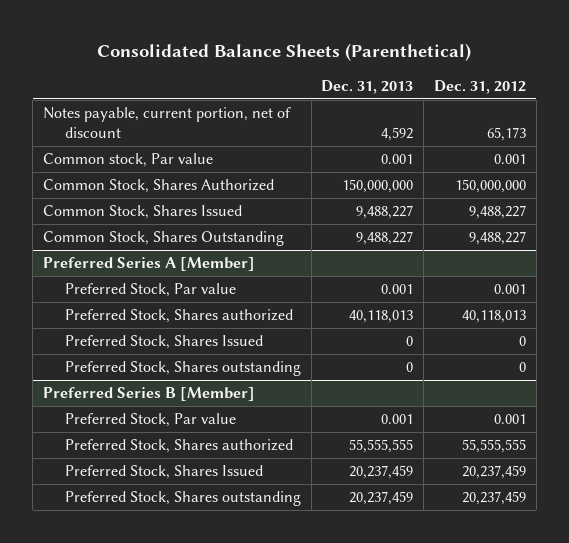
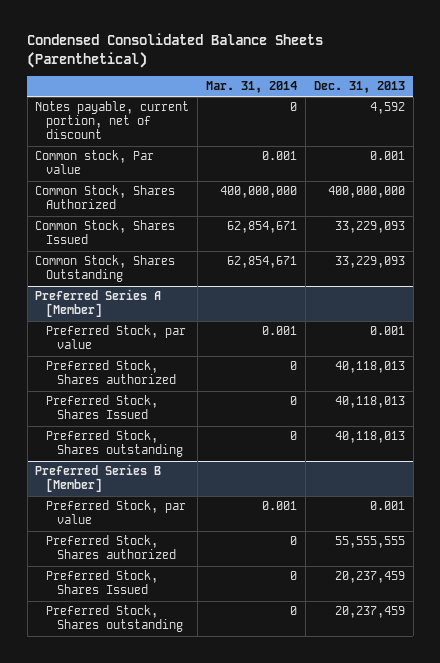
[97,43,472,62] Consolidated Balance Sheets (Parenthetical) -> [27,33,324,68] Condensed Consolidated Balance Sheets (Parenthetical)
[433,80,526,95] Dec. 31, 2012 -> none
none -> [206,80,298,93] Mar. 31, 2014
[342,179,414,194] 150,000,000 -> [327,186,405,199] 400,000,000
[356,205,414,220] 9,488,227 -> [334,221,405,234] 33,229,093
[356,231,414,246] 9,488,227 -> [334,256,405,269] 33,229,093
[65,283,237,298] Preferred Stock, Par value -> [46,325,187,350] Preferred Stock, par value
[406,336,414,347] 0 -> [334,396,405,409] 40,118,013
[406,362,414,373] 0 -> [334,431,405,444] 40,118,013
[65,413,237,428] Preferred Stock, Par value -> [46,500,187,525] Preferred Stock, par value

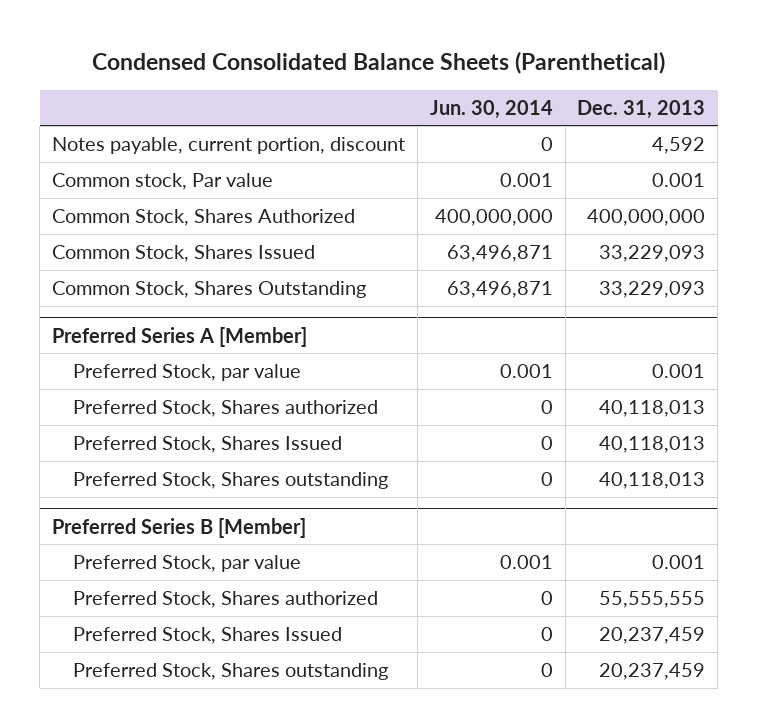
[206,80,298,93] Mar. 31, 2014 -> none
none -> [429,99,553,119] Jun. 30, 2014
[35,101,190,140] Notes payable, current portion, net of discount -> [51,136,405,154] Notes payable, current portion, discount

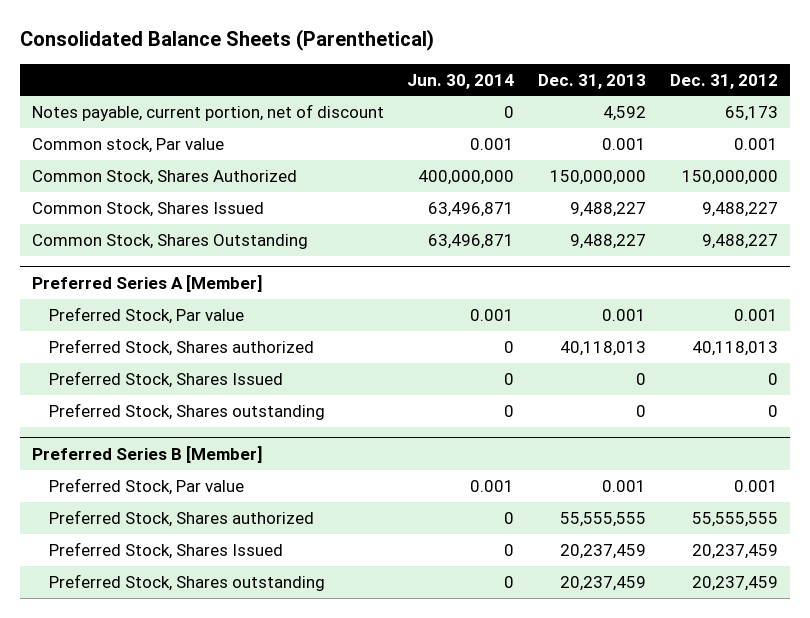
[91,51,665,75] Condensed Consolidated Balance Sheets (Parenthetical) -> [19,29,434,52] Consolidated Balance Sheets (Parenthetical)
none -> [670,73,779,89] Dec. 31, 2012
[51,136,405,154] Notes payable, current portion, discount -> [31,103,384,121] Notes payable, current portion, net of discount
[587,208,706,226] 400,000,000 -> [550,169,647,185] 150,000,000
[599,244,706,262] 33,229,093 -> [570,201,647,217] 9,488,227
[599,280,706,298] 33,229,093 -> [570,233,647,249] 9,488,227
[72,363,301,381] Preferred Stock, par value -> [49,306,245,324] Preferred Stock, Par value
[599,435,706,453] 40,118,013 -> [636,372,647,385] 0
[599,471,706,489] 40,118,013 -> [636,404,647,417] 0
[72,554,301,572] Preferred Stock, par value -> [49,477,245,495] Preferred Stock, Par value

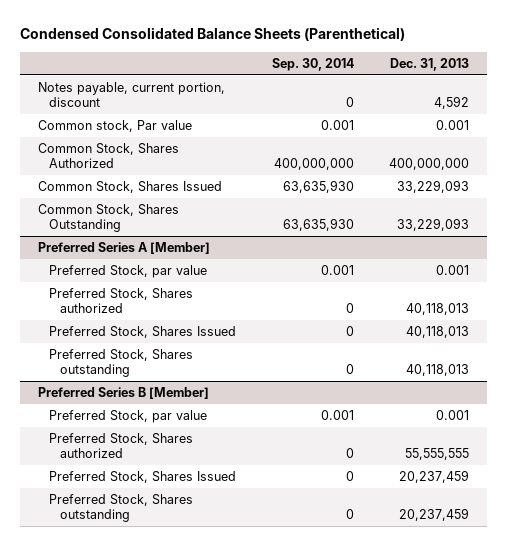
[19,29,434,52] Consolidated Balance Sheets (Parenthetical) -> [20,27,406,42] Condensed Consolidated Balance Sheets (Parenthetical)
[407,73,515,89] Jun. 30, 2014 -> none
[670,73,779,89] Dec. 31, 2012 -> none
none -> [271,57,354,71] Sep. 30, 2014
[31,103,384,121] Notes payable, current portion, net of discount -> [38,82,226,107] Notes payable, current portion, discount
[550,169,647,185] 150,000,000 -> [389,157,470,170] 400,000,000
[570,201,647,217] 9,488,227 -> [397,180,470,194] 33,229,093
[570,233,647,249] 9,488,227 -> [397,217,470,231] 33,229,093
[49,306,245,324] Preferred Stock, Par value -> [49,265,208,279] Preferred Stock, par value
[636,372,647,385] 0 -> [406,326,470,339] 40,118,013
[636,404,647,417] 0 -> [406,363,470,376] 40,118,013
[49,477,245,495] Preferred Stock, Par value -> [49,410,208,424] Preferred Stock, par value

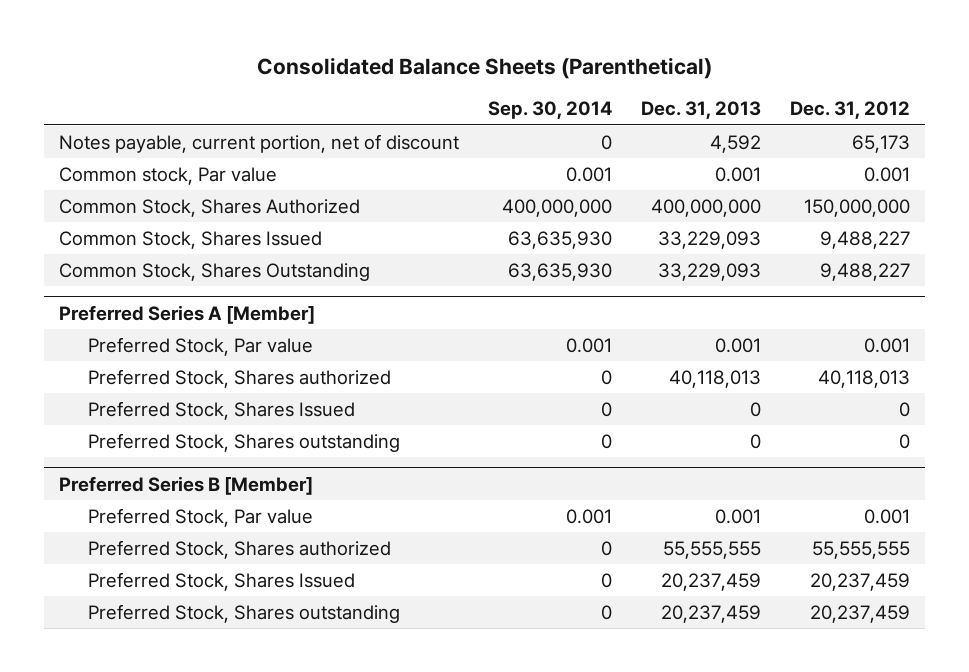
[20,27,406,42] Condensed Consolidated Balance Sheets (Parenthetical) -> [256,56,712,79] Consolidated Balance Sheets (Parenthetical)
none -> [790,101,911,120] Dec. 31, 2012
[38,82,226,107] Notes payable, current portion, discount -> [58,133,459,153] Notes payable, current portion, net of discount
[49,265,208,279] Preferred Stock, par value -> [87,336,313,356] Preferred Stock, Par value
[406,326,470,339] 40,118,013 -> [750,401,762,417] 0
[406,363,470,376] 40,118,013 -> [750,433,762,449] 0
[49,410,208,424] Preferred Stock, par value -> [87,507,313,527] Preferred Stock, Par value

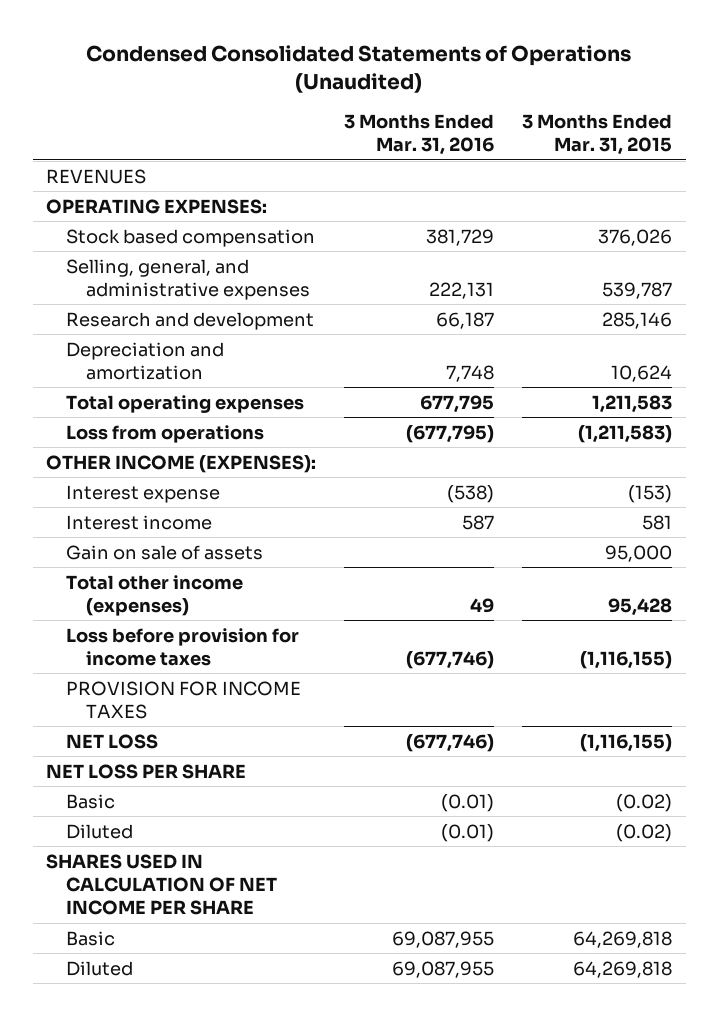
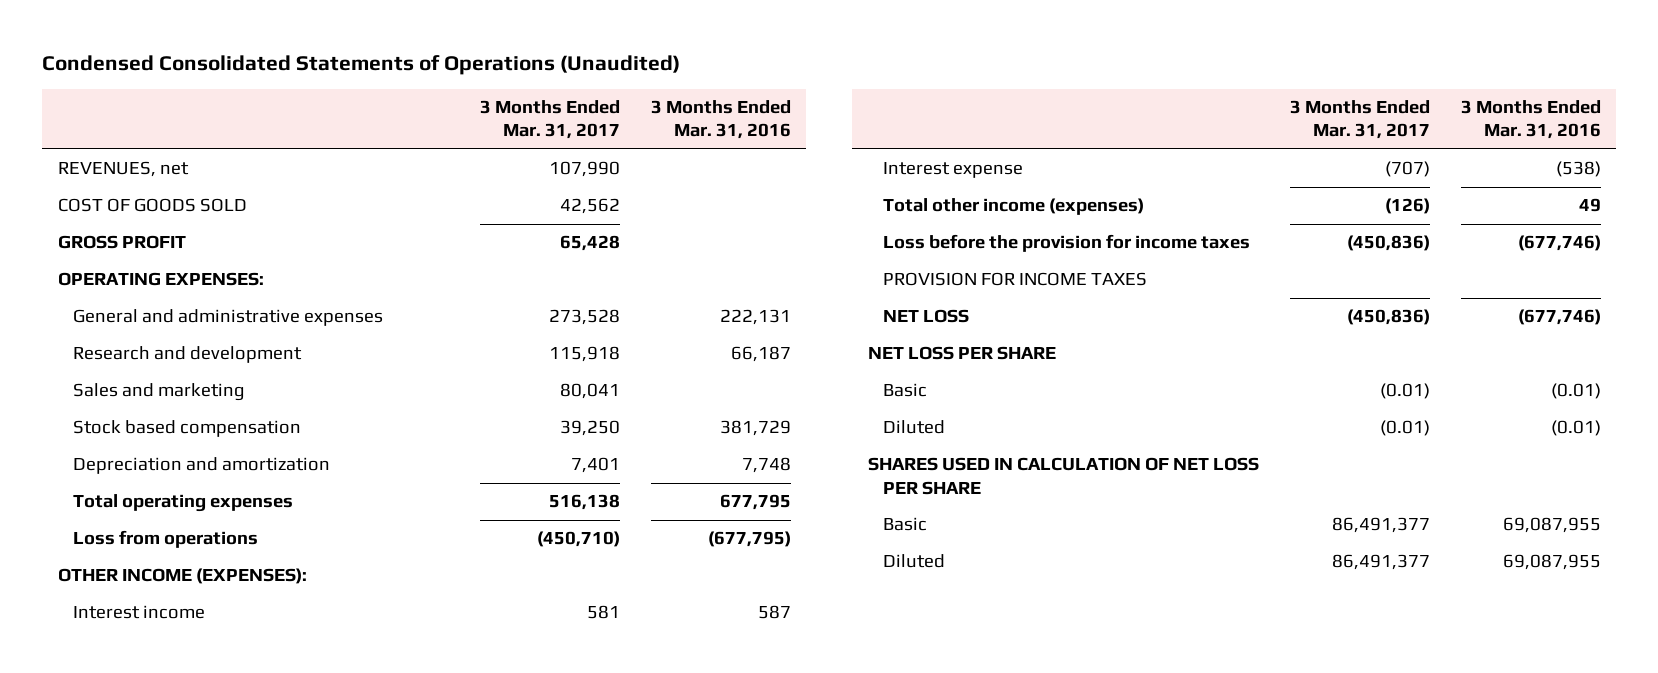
[522,114,673,156] 3 Months Ended Mar. 31, 2015 -> none
none -> [479,100,620,140] 3 Months Ended Mar. 31, 2017
[46,168,147,184] REVENUES -> [57,161,189,178] REVENUES, net
none -> [57,198,247,213] COST OF GOODS SOLD
none -> [57,235,186,250] GROSS PROFIT
[66,258,311,300] Selling, general, and administrative expenses -> [72,309,383,327] General and administrative expenses
none -> [72,383,245,402] Sales and marketing
[66,228,316,247] Stock based compensation -> [72,420,301,438] Stock based compensation
[66,544,264,560] Gain on sale of assets -> none
[66,484,221,503] Interest expense -> [882,162,1023,179] Interest expense
[66,627,300,666] Loss before provision for income taxes -> [882,234,1250,253] Loss before the provision for income taxes
[46,853,278,916] SHARES USED IN CALCULATION OF NET INCOME PER SHARE -> [867,457,1259,495] SHARES USED IN CALCULATION OF NET LOSS PER SHARE

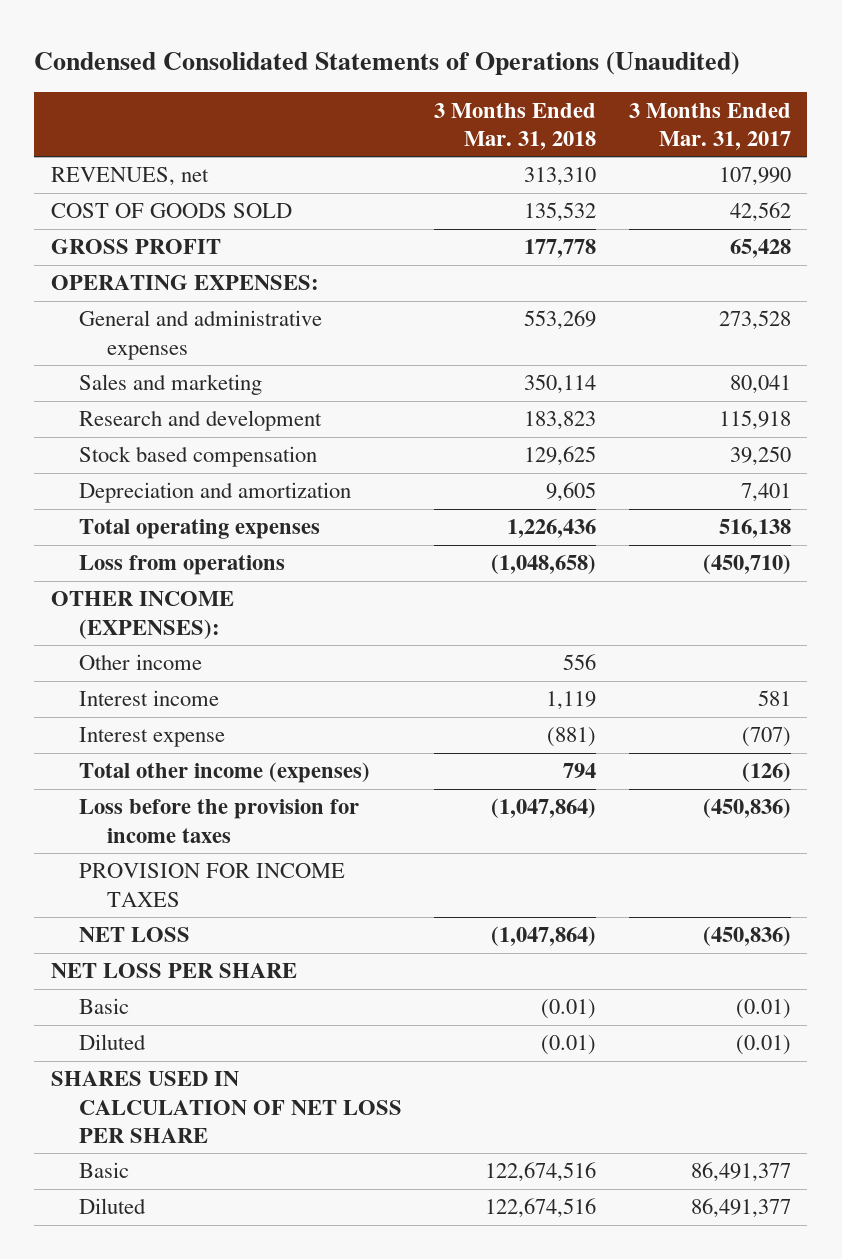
[650,100,791,140] 3 Months Ended Mar. 31, 2016 -> none
none -> [434,102,597,150] 3 Months Ended Mar. 31, 2018
[72,346,302,364] Research and development -> [78,410,322,432] Research and development
none -> [78,654,202,671] Other income

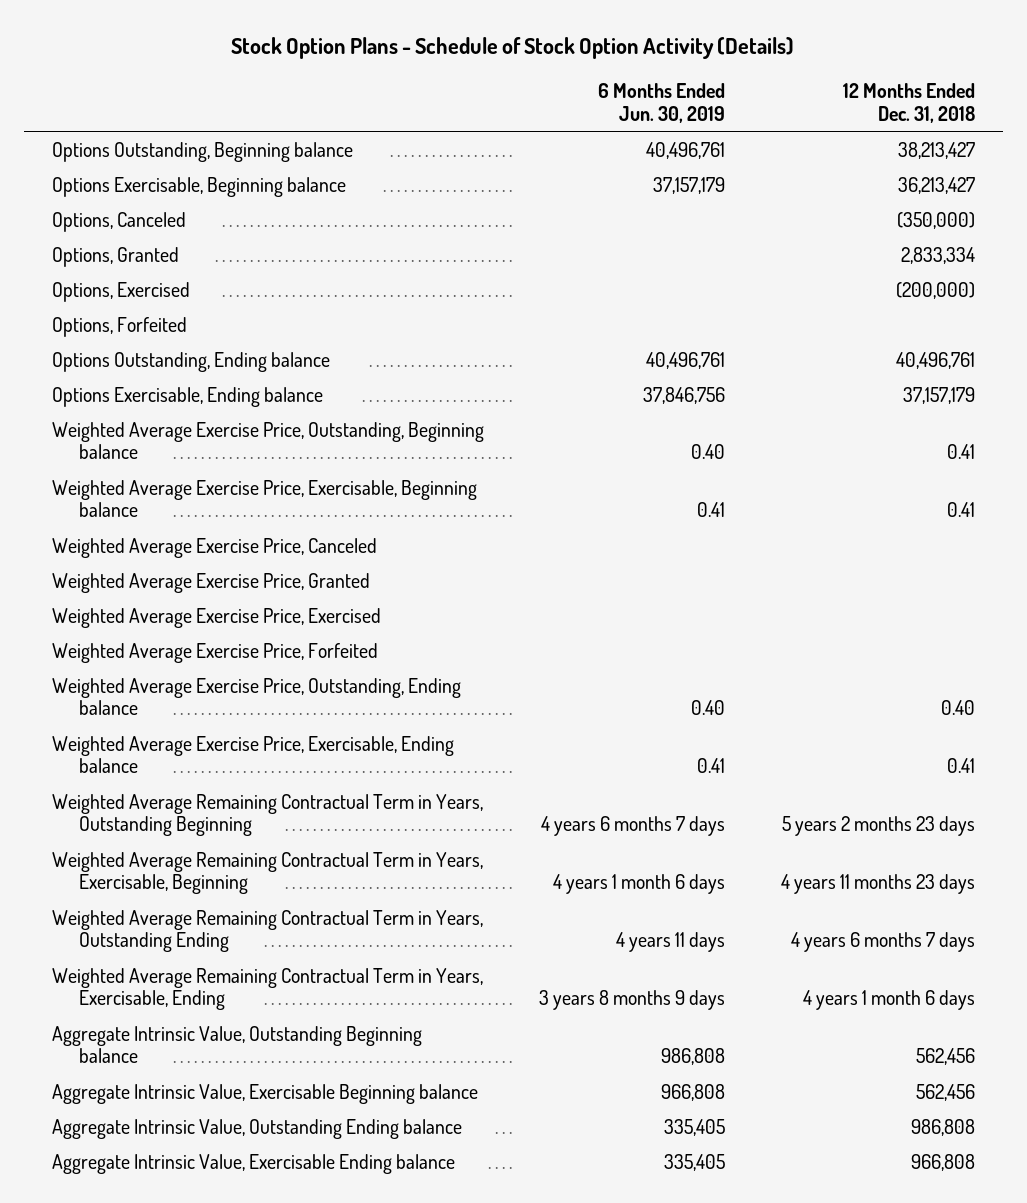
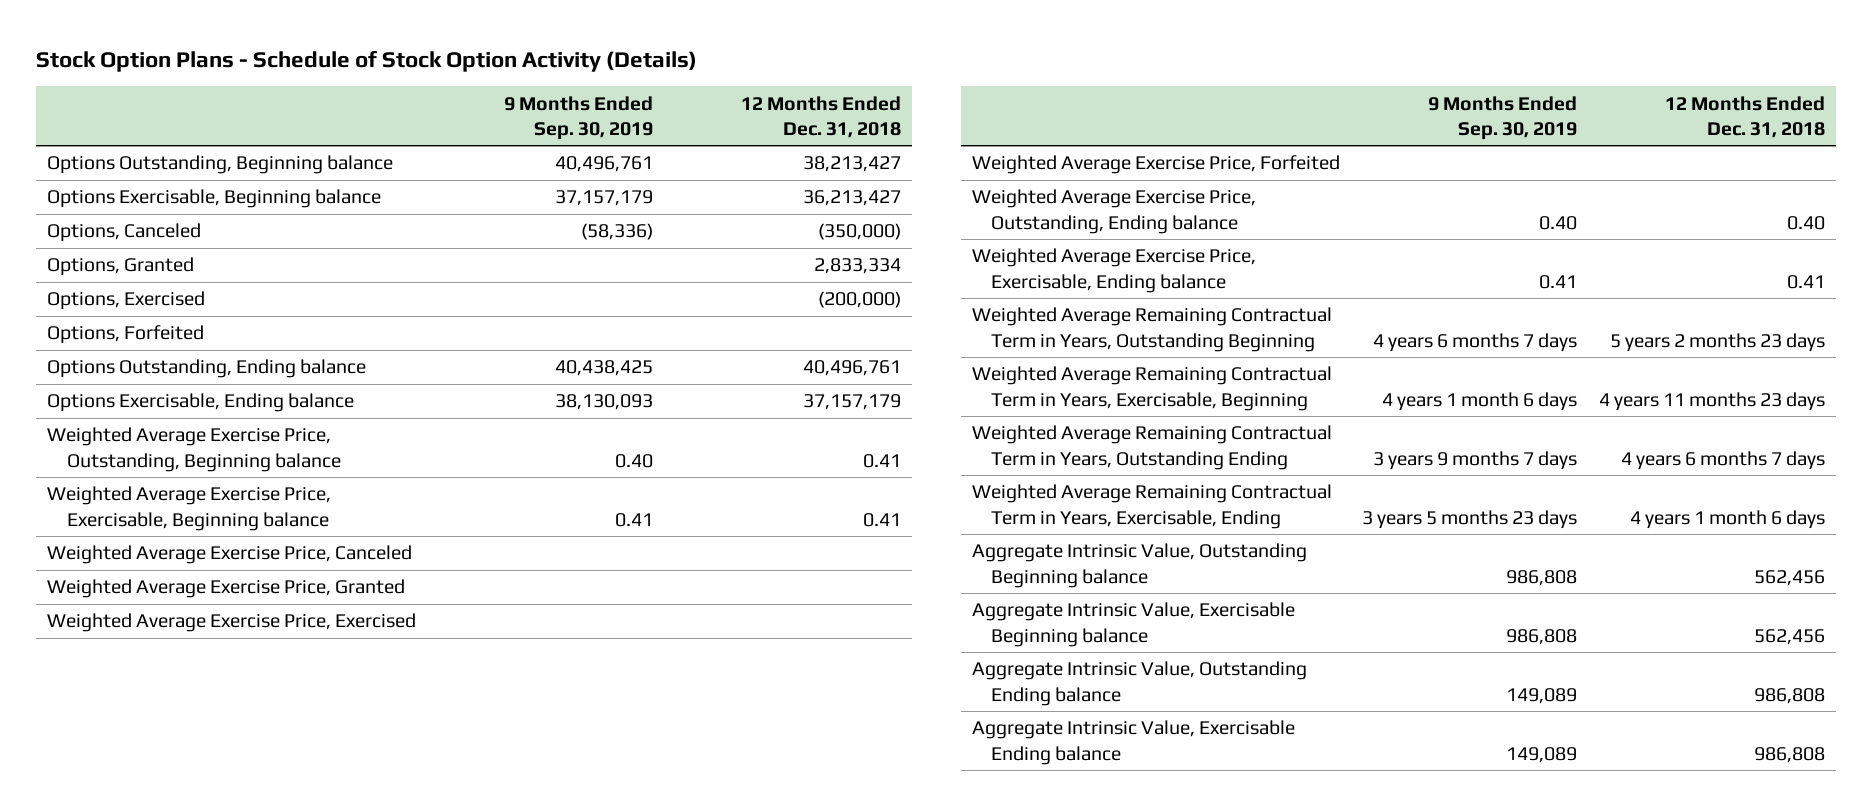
[598,82,726,123] 6 Months Ended Jun. 30, 2019 -> none
none -> [503,95,653,140] 9 Months Ended Sep. 30, 2019
[911,1153,976,1171] 966,808 -> [1754,746,1826,763] 986,808

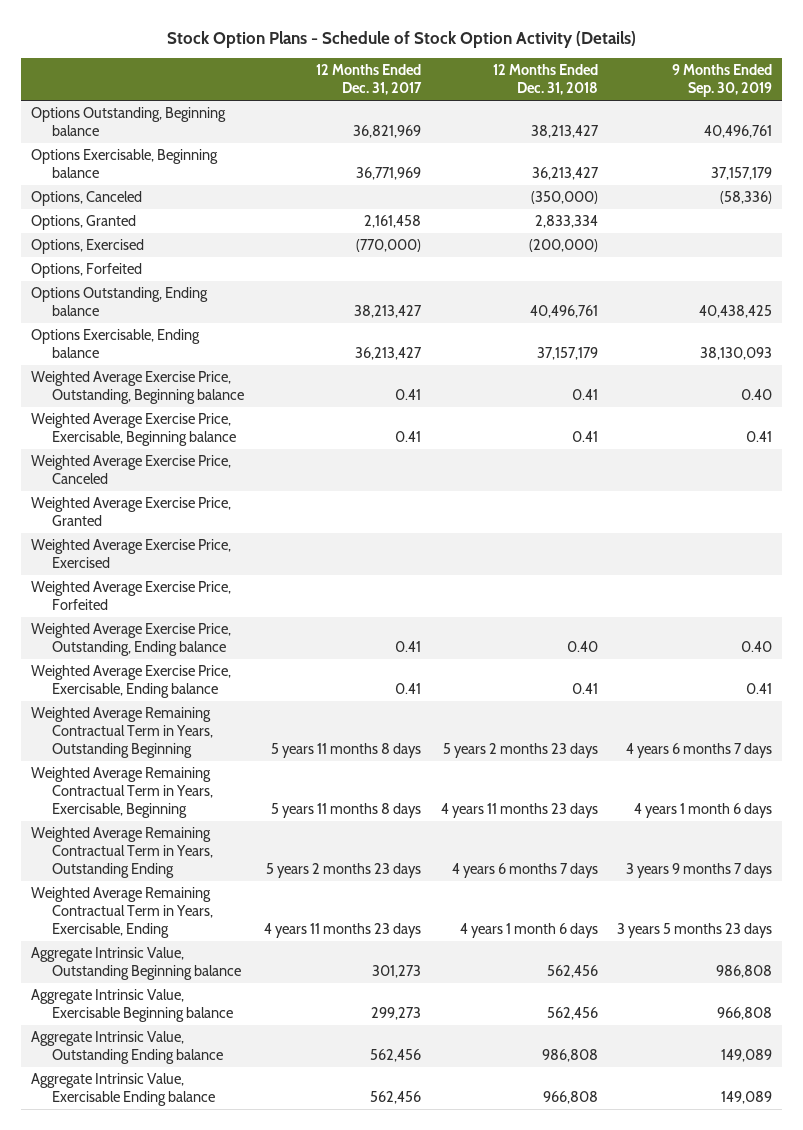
none -> [316,64,423,96] 12 Months Ended Dec. 31, 2017
[1506,628,1578,645] 986,808 -> [717,1007,773,1021] 966,808
[1754,746,1826,763] 986,808 -> [542,1091,598,1105] 966,808

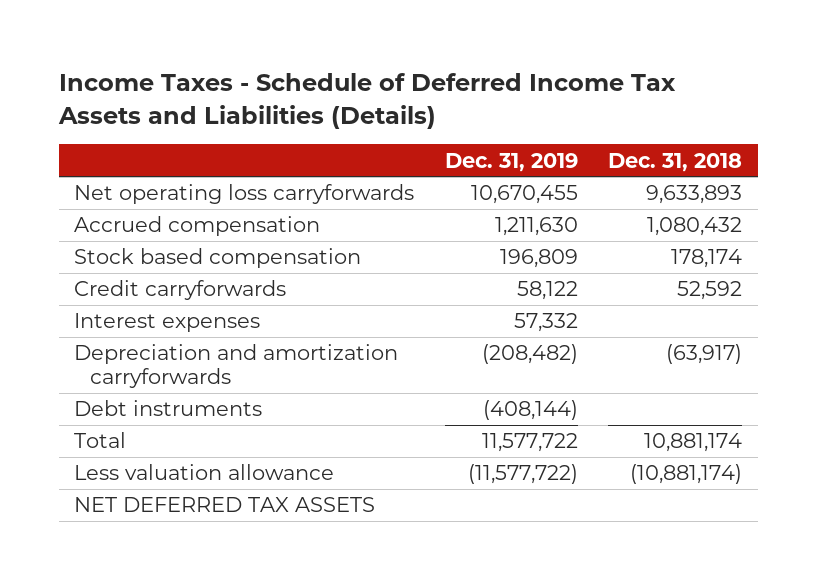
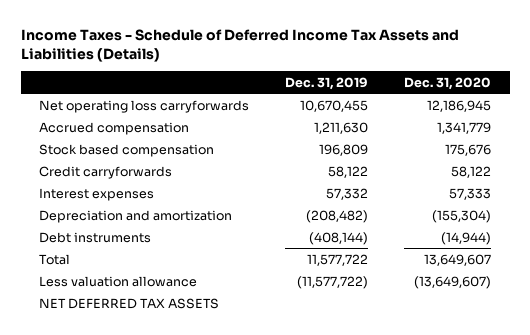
[608,152,743,172] Dec. 31, 2018 -> none
none -> [404,76,492,90] Dec. 31, 2020
[74,344,399,389] Depreciation and amortization carryforwards -> [38,209,232,223] Depreciation and amortization

